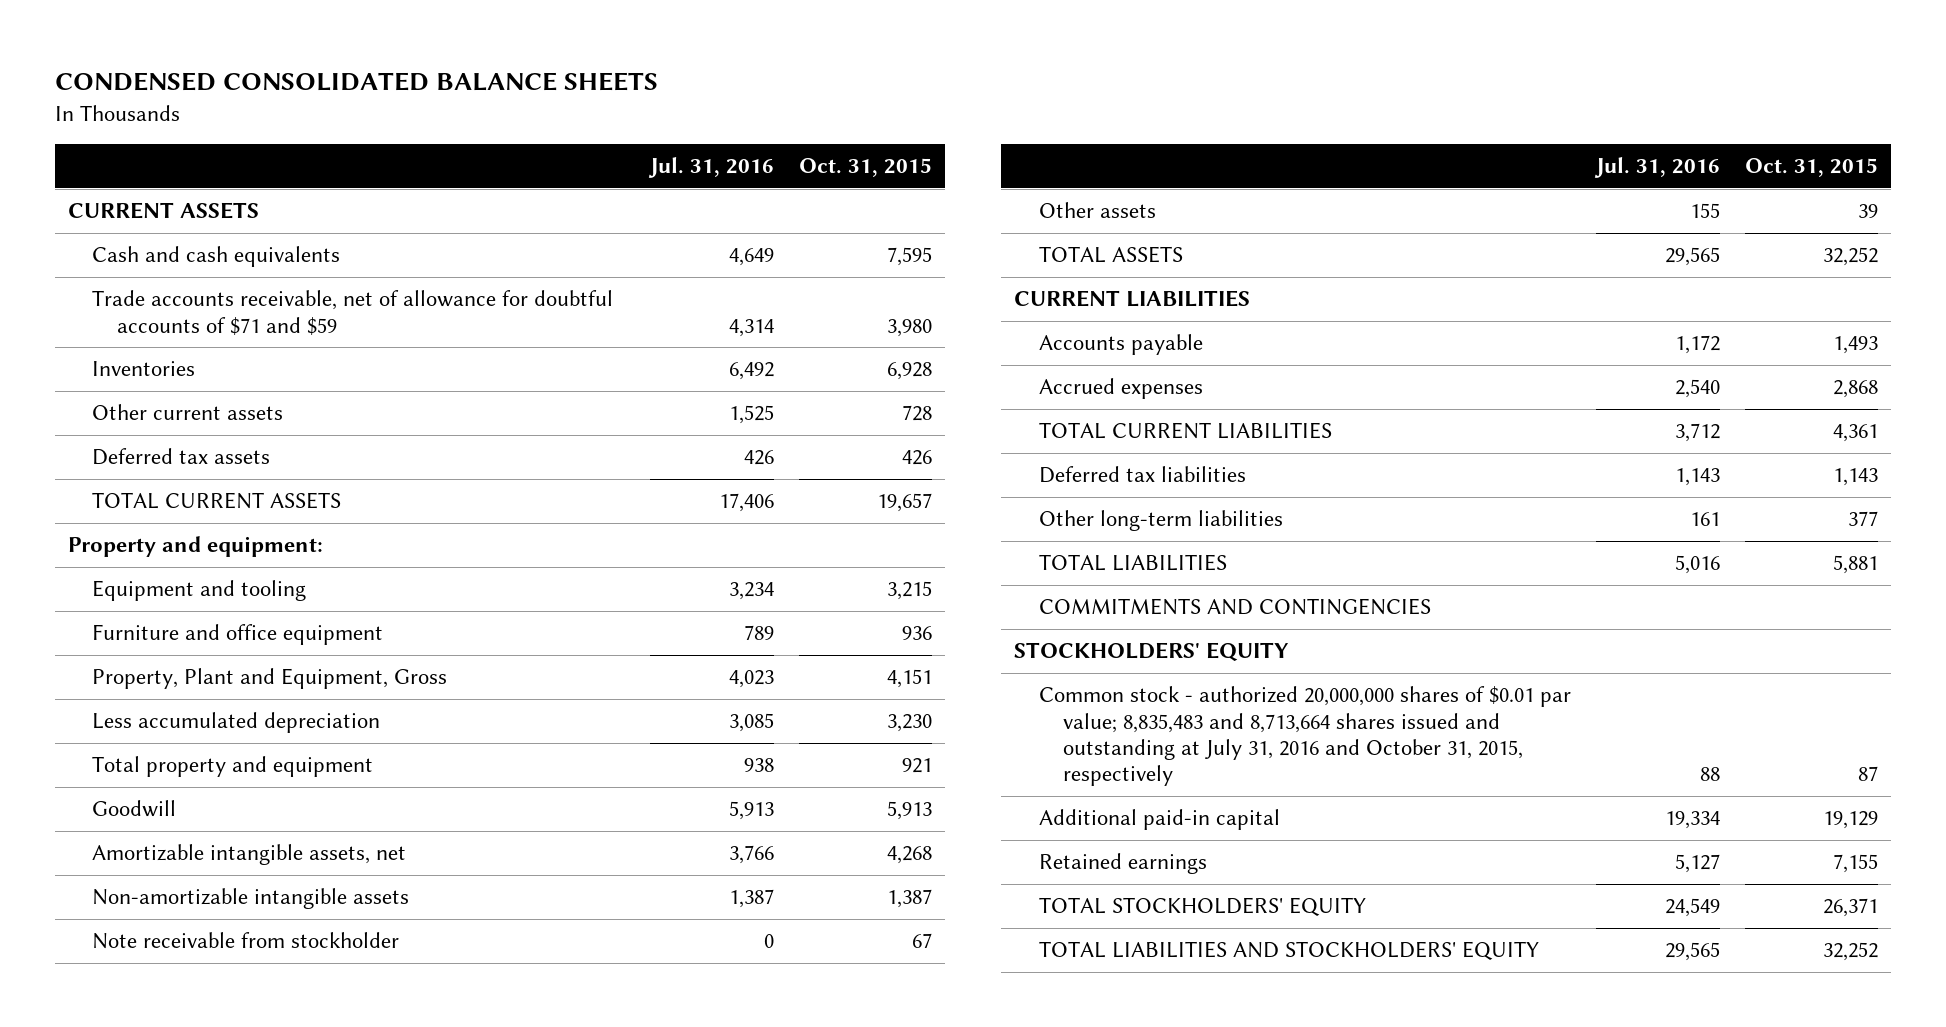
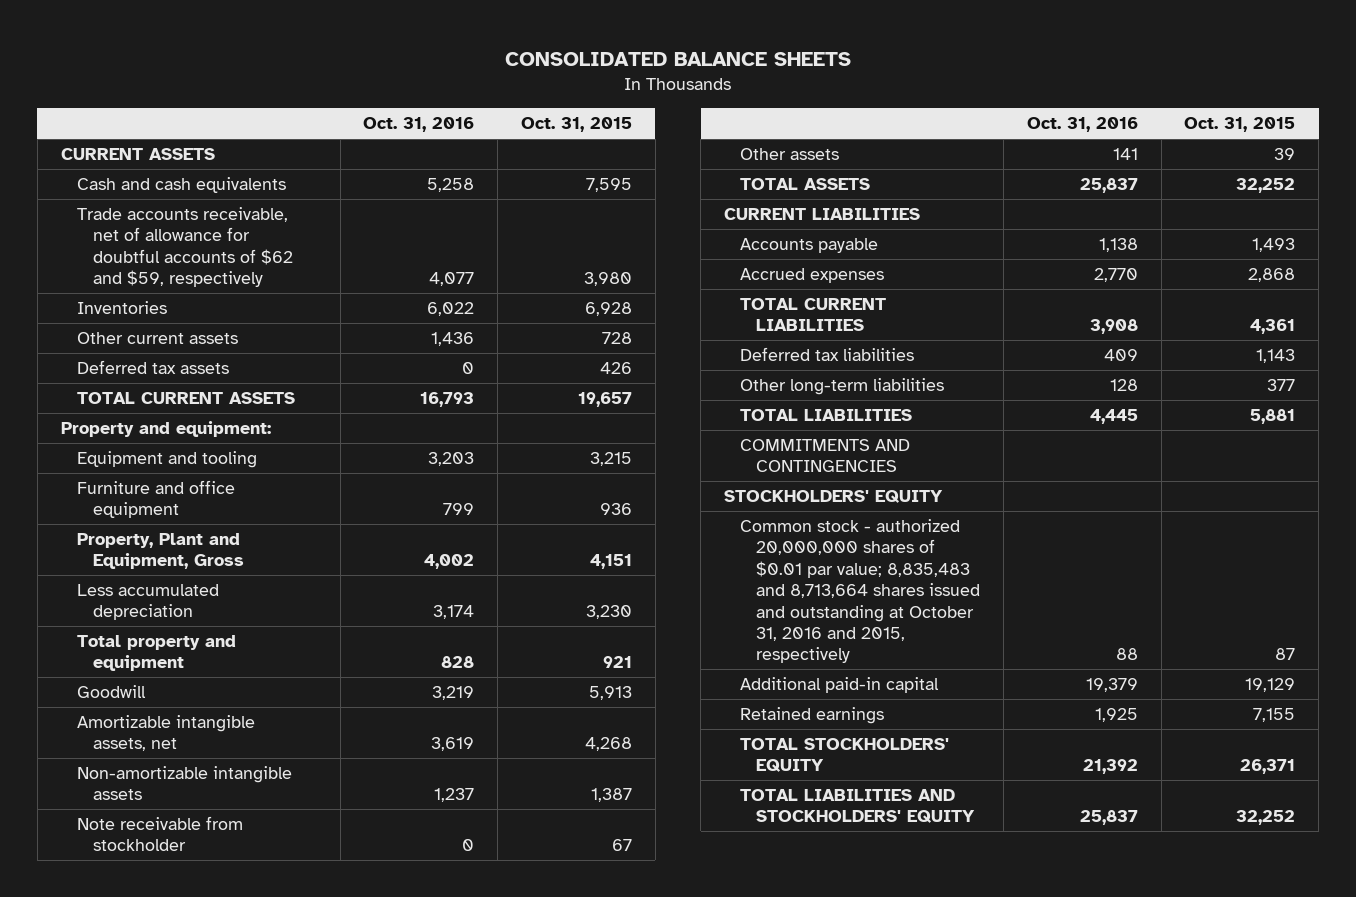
[55,72,659,92] CONDENSED CONSOLIDATED BALANCE SHEETS -> [504,51,851,66] CONSOLIDATED BALANCE SHEETS
[647,157,774,179] Jul. 31, 2016 -> none
none -> [363,117,475,133] Oct. 31, 2016
[92,290,614,335] Trade accounts receivable, net of allowance for doubtful accounts of $71 and $59 -> [76,207,293,288] Trade accounts receivable, net of allowance for doubtful accounts of $62 and $59, respectively
[1038,686,1571,786] Common stock - authorized 20,000,000 shares of $0.01 par value; 8,835,483 and 8,713,664 shares issued and outstanding at July 31, 2016 and October 31, 2015, respectively -> [740,519,981,664] Common stock - authorized 20,000,000 shares of $0.01 par value; 8,835,483 and 8,713,664 shares issued and outstanding at October 31, 2016 and 2015, respectively

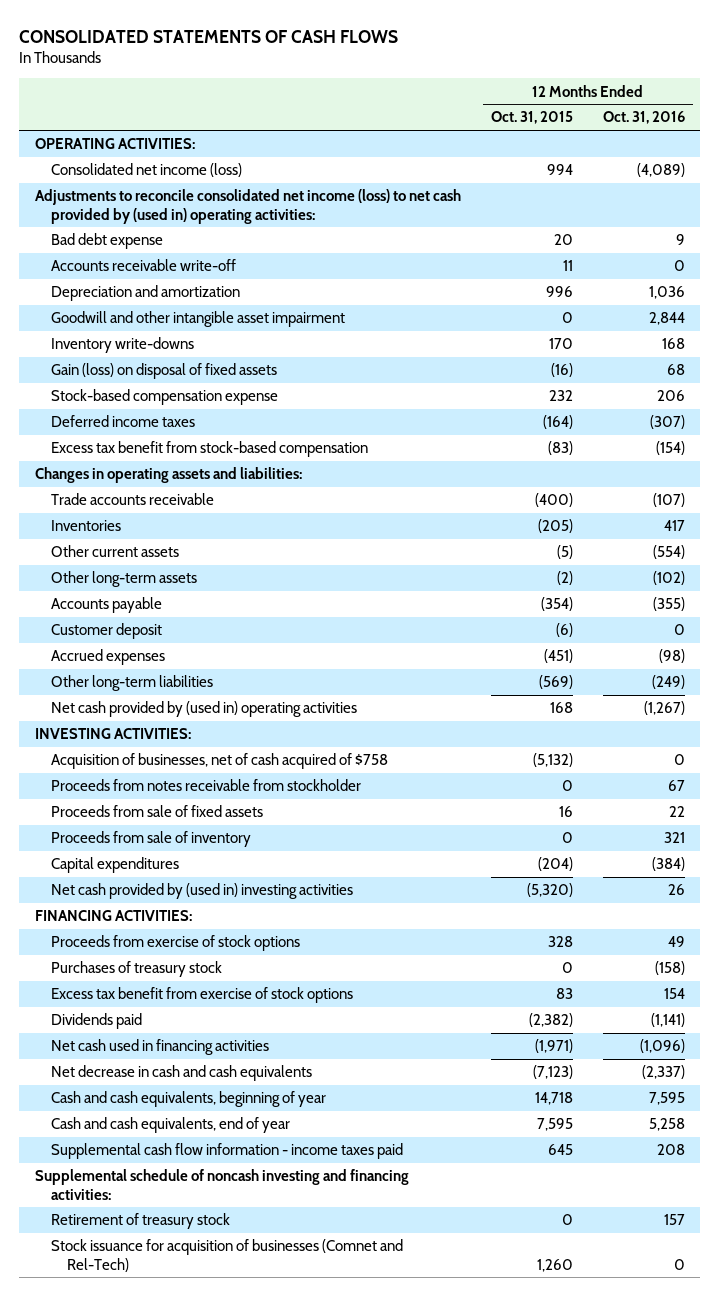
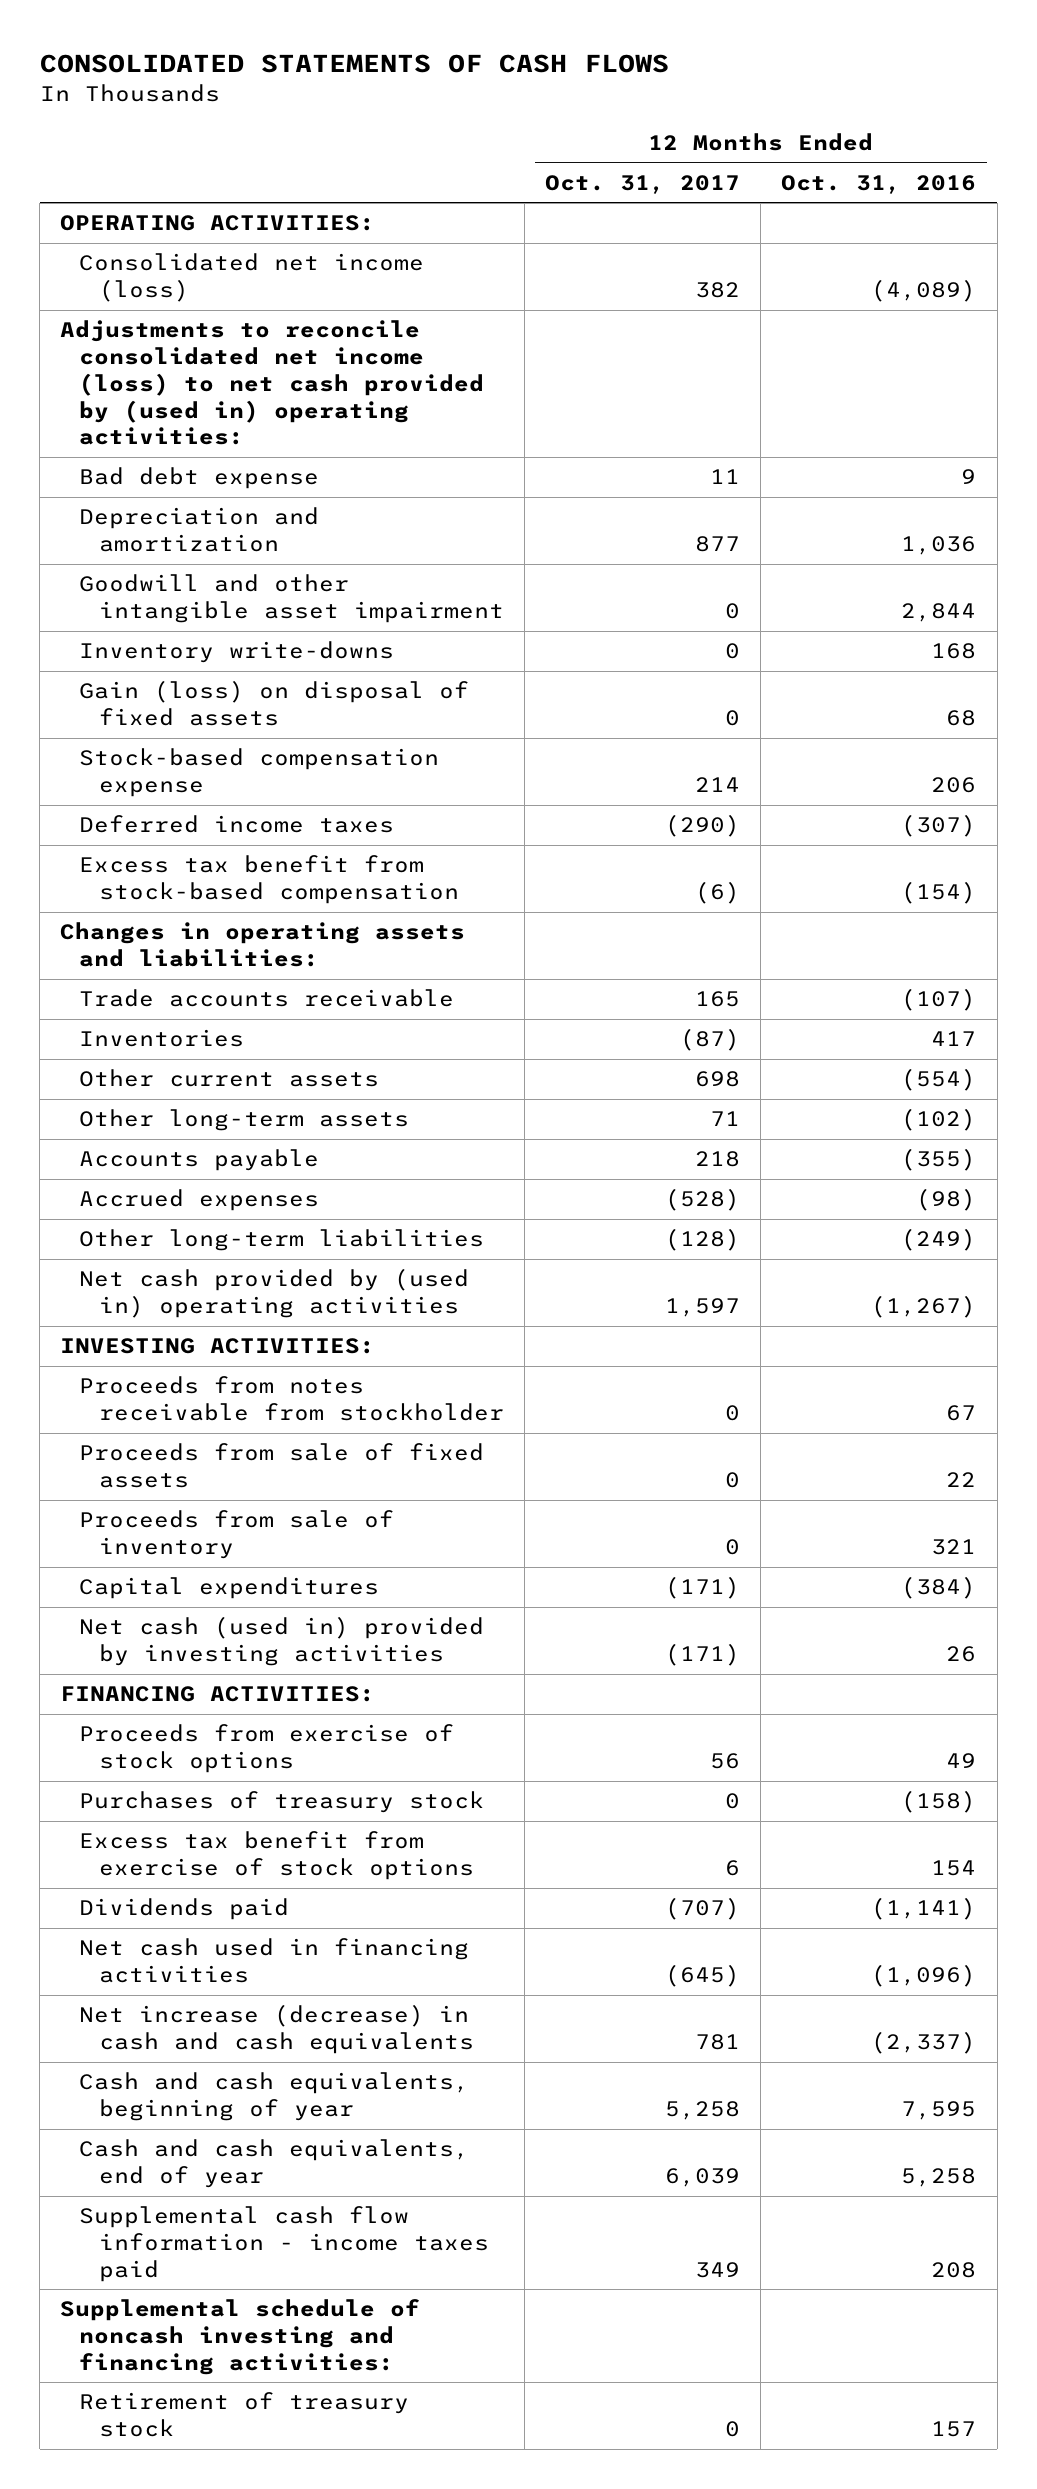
[490,111,573,125] Oct. 31, 2015 -> none
none -> [544,174,740,194] Oct. 31, 2017
[50,259,236,272] Accounts receivable write-off -> none
[50,623,162,640] Customer deposit -> none
[50,753,388,770] Acquisition of businesses, net of cash acquired of $758 -> none
[50,883,353,900] Net cash provided by (used in) investing activities -> [79,1616,485,1667] Net cash (used in) provided by investing activities
[50,1065,312,1082] Net decrease in cash and cash equivalents -> [79,2004,474,2055] Net increase (decrease) in cash and cash equivalents
[50,1239,403,1272] Stock issuance for acquisition of businesses (Comnet and Rel-Tech) -> none

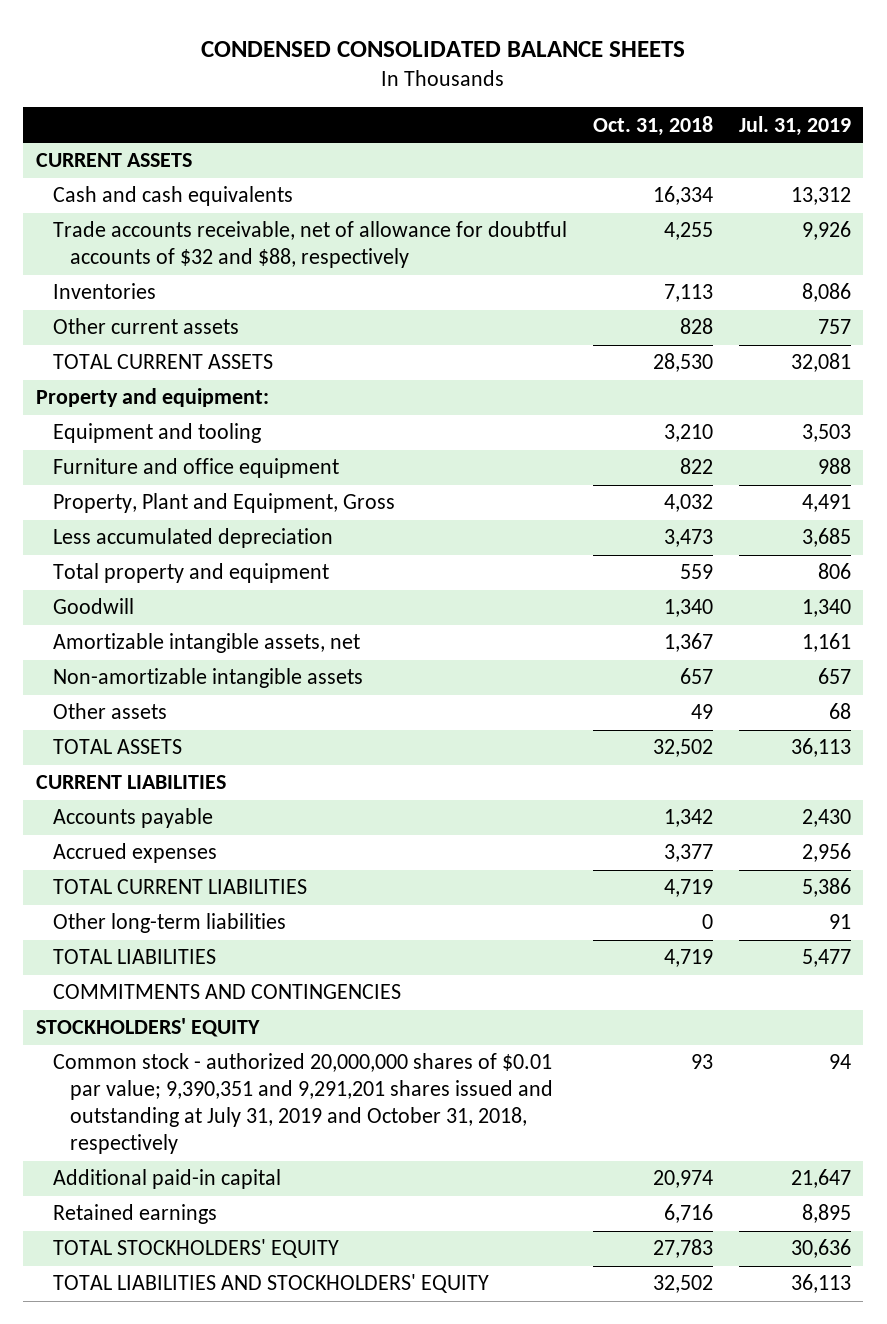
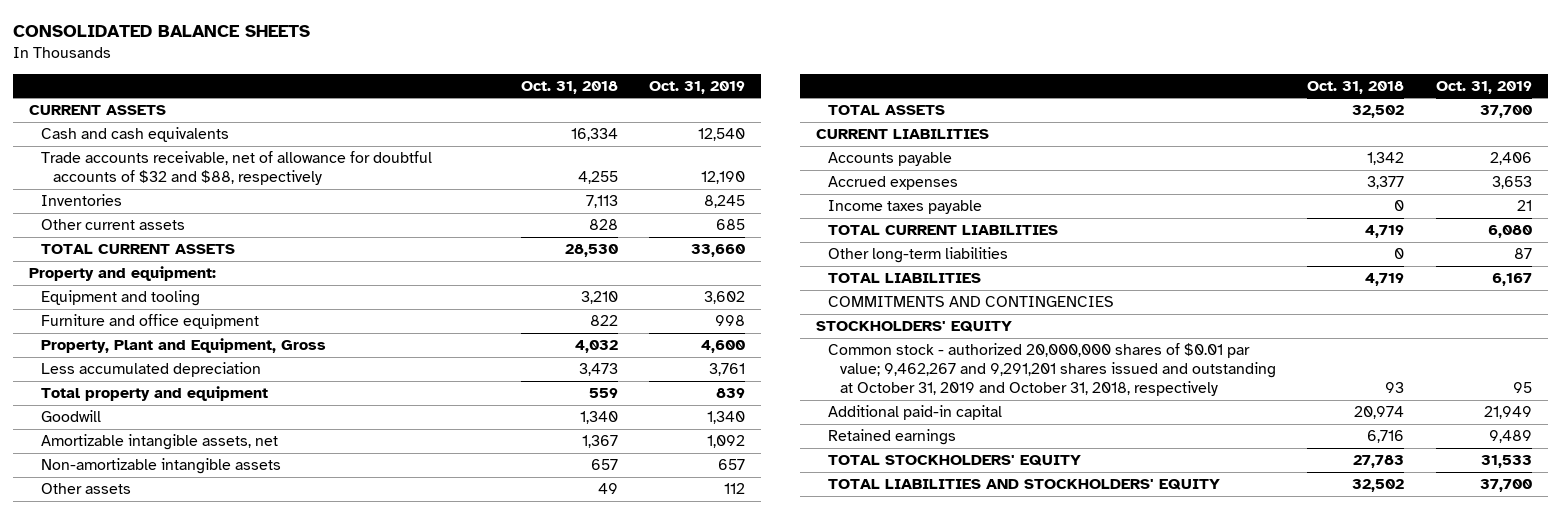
[201,40,686,57] CONDENSED CONSOLIDATED BALANCE SHEETS -> [13,25,311,38] CONSOLIDATED BALANCE SHEETS
[738,115,851,136] Jul. 31, 2019 -> none
none -> [649,80,746,94] Oct. 31, 2019
none -> [827,200,982,215] Income taxes payable
[52,1053,553,1155] Common stock - authorized 20,000,000 shares of $0.01 par value; 9,390,351 and 9,291,201 shares issued and outstanding at July 31, 2019 and October 31, 2018, respectively -> [827,343,1276,397] Common stock - authorized 20,000,000 shares of $0.01 par value; 9,462,267 and 9,291,201 shares issued and outstanding at October 31, 2019 and October 31, 2018, respectively

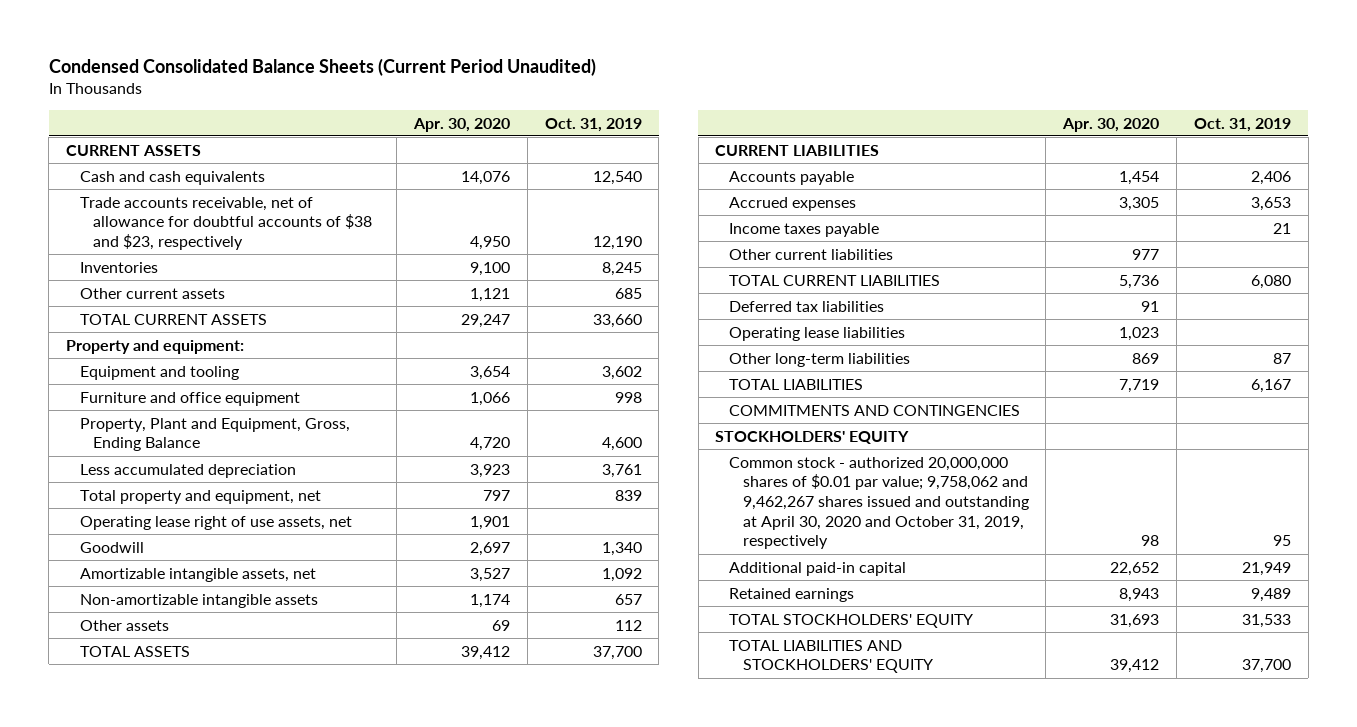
[13,25,311,38] CONSOLIDATED BALANCE SHEETS -> [48,58,596,77] Condensed Consolidated Balance Sheets (Current Period Unaudited)
[520,80,618,94] Oct. 31, 2018 -> none
none -> [412,117,510,132] Apr. 30, 2020
[41,151,433,186] Trade accounts receivable, net of allowance for doubtful accounts of $32 and $88, respectively -> [79,196,373,251] Trade accounts receivable, net of allowance for doubtful accounts of $38 and $23, respectively
[41,338,327,354] Property, Plant and Equipment, Gross -> [79,417,350,452] Property, Plant and Equipment, Gross, Ending Balance
[41,386,269,402] Total property and equipment -> [79,489,321,504] Total property and equipment, net
none -> [79,515,352,530] Operating lease right of use assets, net
none -> [729,248,894,260] Other current liabilities
none -> [729,300,885,312] Deferred tax liabilities
none -> [729,326,906,341] Operating lease liabilities
[827,343,1276,397] Common stock - authorized 20,000,000 shares of $0.01 par value; 9,462,267 and 9,291,201 shares issued and outstanding at October 31, 2019 and October 31, 2018, respectively -> [729,456,1029,550] Common stock - authorized 20,000,000 shares of $0.01 par value; 9,758,062 and 9,462,267 shares issued and outstanding at April 30, 2020 and October 31, 2019, respectively

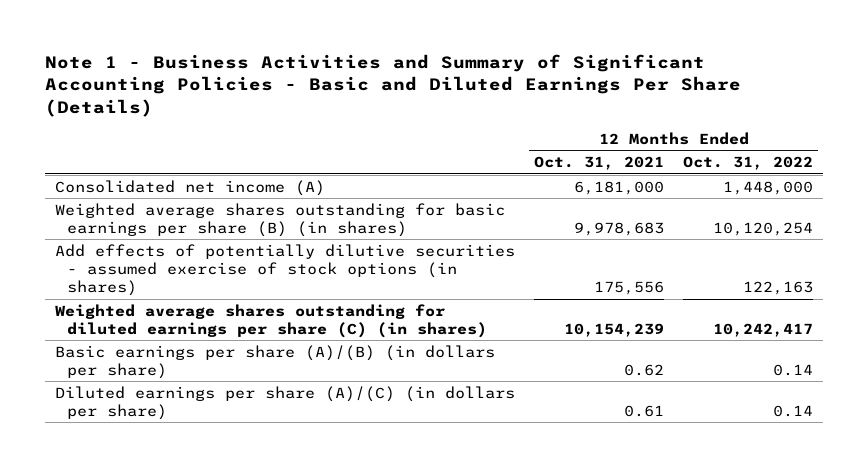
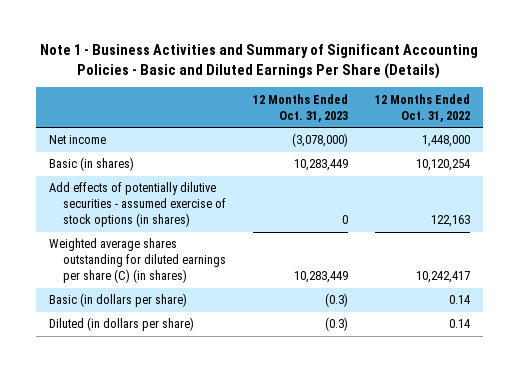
[534,155,665,170] Oct. 31, 2021 -> none
none -> [253,93,349,122] 12 Months Ended Oct. 31, 2023
[54,179,325,196] Consolidated net income (A) -> [49,135,107,145] Net income
[54,202,505,237] Weighted average shares outstanding for basic earnings per share (B) (in shares) -> [49,157,135,172] Basic (in shares)
[54,344,495,379] Basic earnings per share (A)/(B) (in dollars per share) -> [49,293,188,308] Basic (in dollars per share)
[54,385,515,420] Diluted earnings per share (A)/(C) (in dollars per share) -> [49,317,195,332] Diluted (in dollars per share)

